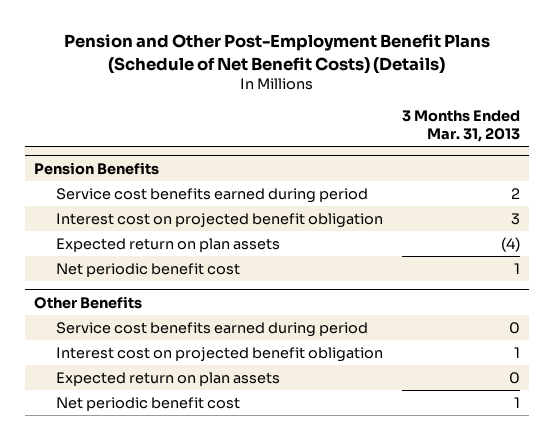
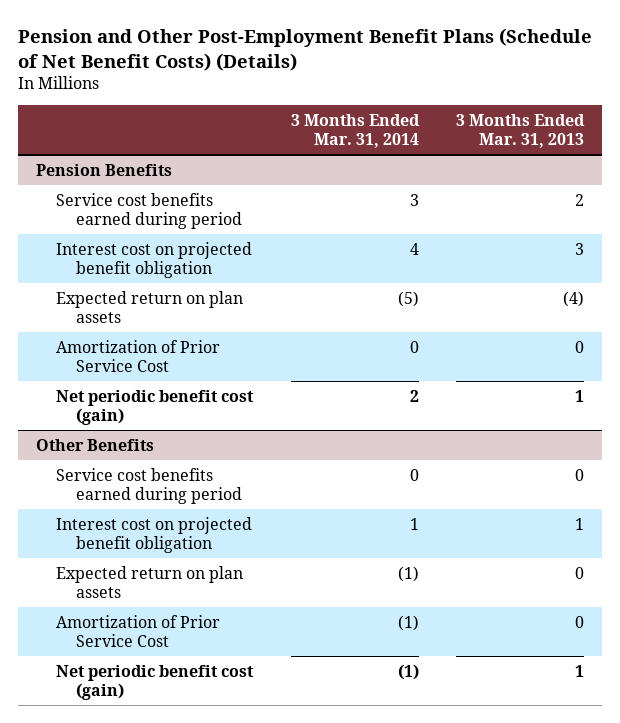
none -> [290,114,420,149] 3 Months Ended Mar. 31, 2014
none -> [56,339,221,372] Amortization of Prior Service Cost
[56,262,241,277] Net periodic benefit cost -> [56,389,255,425] Net periodic benefit cost (gain)
none -> [56,614,221,647] Amortization of Prior Service Cost
[56,396,241,411] Net periodic benefit cost -> [56,664,255,700] Net periodic benefit cost (gain)

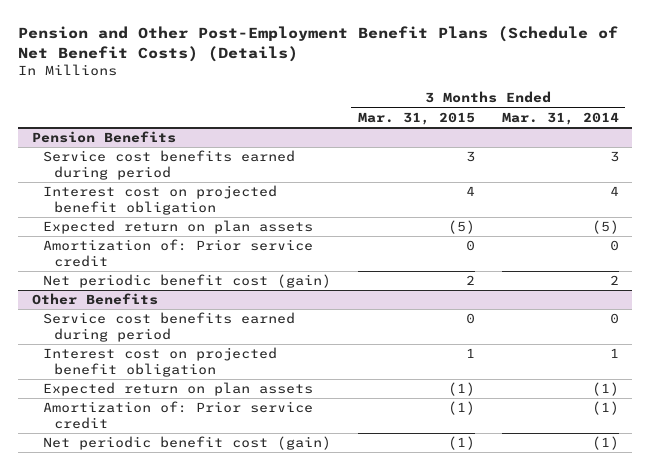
[455,114,585,149] 3 Months Ended Mar. 31, 2013 -> none
none -> [357,111,475,125] Mar. 31, 2015
[56,339,221,372] Amortization of Prior Service Cost -> [42,239,313,268] Amortization of: Prior service credit
[56,614,221,647] Amortization of Prior Service Cost -> [42,401,313,430] Amortization of: Prior service credit

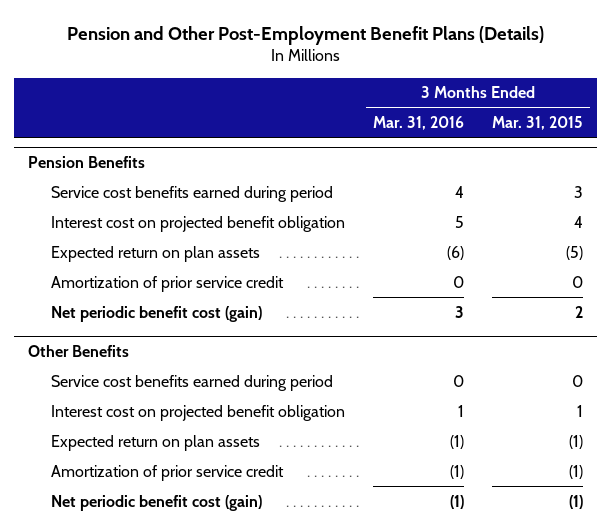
[18,26,619,63] Pension and Other Post-Employment Benefit Plans (Schedule of Net Benefit Costs) (Details) -> [66,25,544,45] Pension and Other Post-Employment Benefit Plans (Details)
[501,111,619,125] Mar. 31, 2014 -> none
none -> [372,115,464,130] Mar. 31, 2016
[42,239,313,268] Amortization of: Prior service credit -> [50,275,284,292] Amortization of prior service credit
[42,401,313,430] Amortization of: Prior service credit -> [50,464,284,481] Amortization of prior service credit

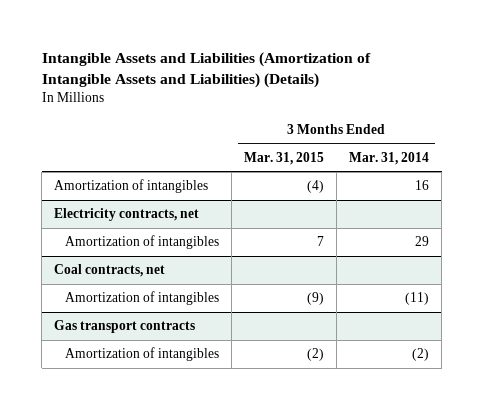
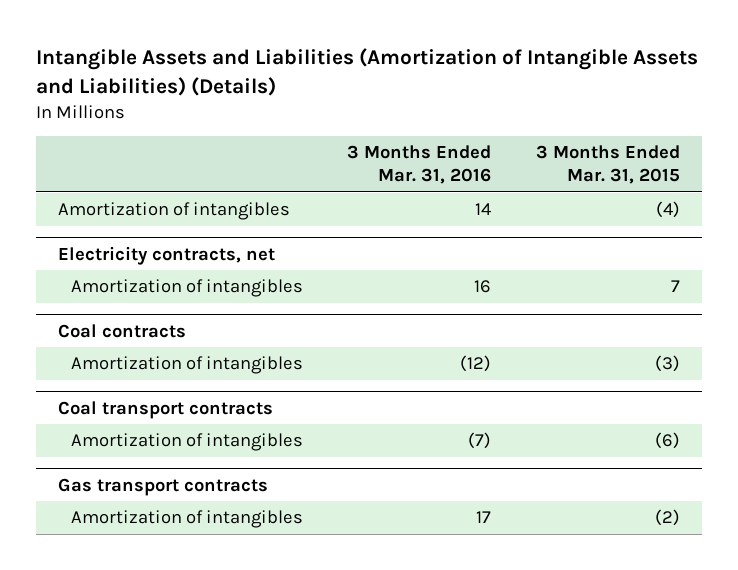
[349,151,430,165] Mar. 31, 2014 -> none
none -> [347,145,492,184] 3 Months Ended Mar. 31, 2016
[54,264,166,278] Coal contracts, net -> [57,323,186,338] Coal contracts
[306,292,324,306] (9) -> [654,355,680,373] (3)
none -> [57,400,273,419] Coal transport contracts
none -> [71,433,304,452] Amortization of intangibles

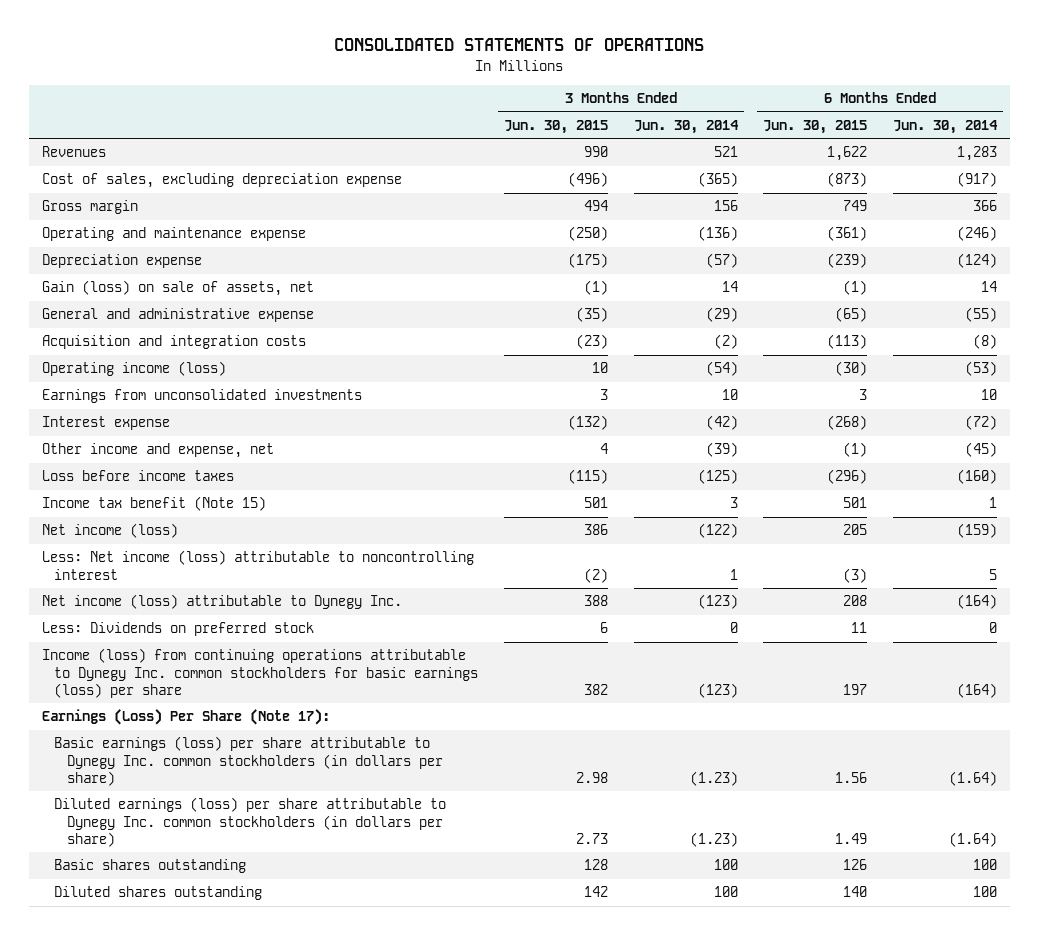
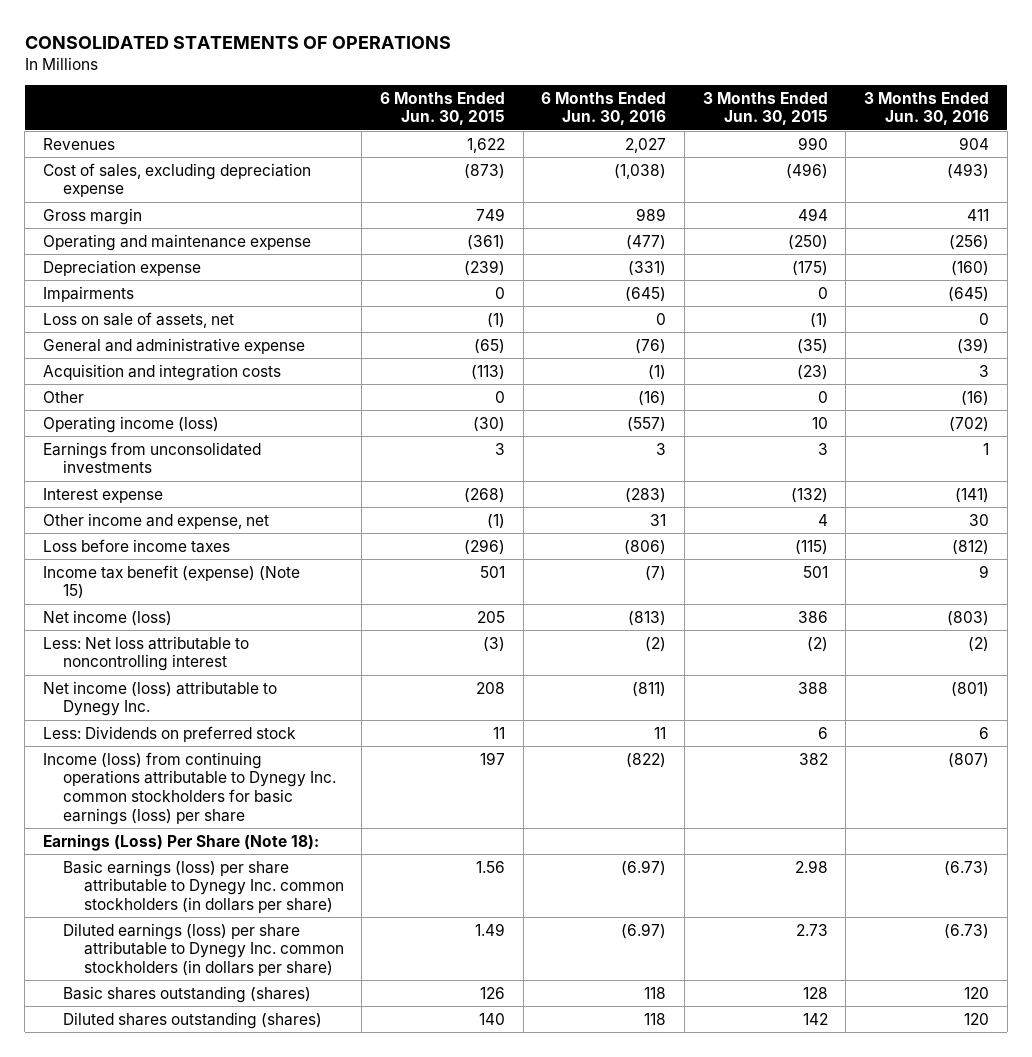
[633,119,739,134] Jun. 30, 2014 -> none
[892,119,998,134] Jun. 30, 2014 -> none
none -> [541,91,667,126] 6 Months Ended Jun. 30, 2016
none -> [863,91,989,126] 3 Months Ended Jun. 30, 2016
none -> [42,285,134,302] Impairments
[42,280,315,297] Gain (loss) on sale of assets, net -> [42,311,234,328] Loss on sale of assets, net
none -> [42,390,84,403] Other
[42,496,267,512] Income tax benefit (Note 15) -> [42,564,300,600] Income tax benefit (expense) (Note 15)
[42,550,475,580] Less: Net income (loss) attributable to noncontrolling interest -> [42,635,249,672] Less: Net loss attributable to noncontrolling interest
[42,709,331,726] Earnings (Loss) Per Share (Note 17): -> [42,833,319,851] Earnings (Loss) Per Share (Note 18):
[54,859,247,874] Basic shares outstanding -> [63,985,312,1003] Basic shares outstanding (shares)
[54,886,263,901] Diluted shares outstanding -> [63,1011,323,1029] Diluted shares outstanding (shares)

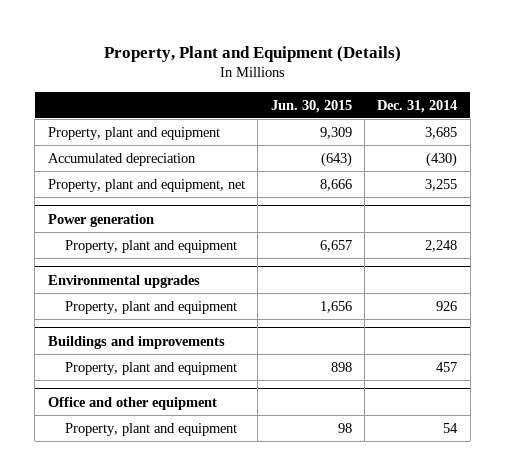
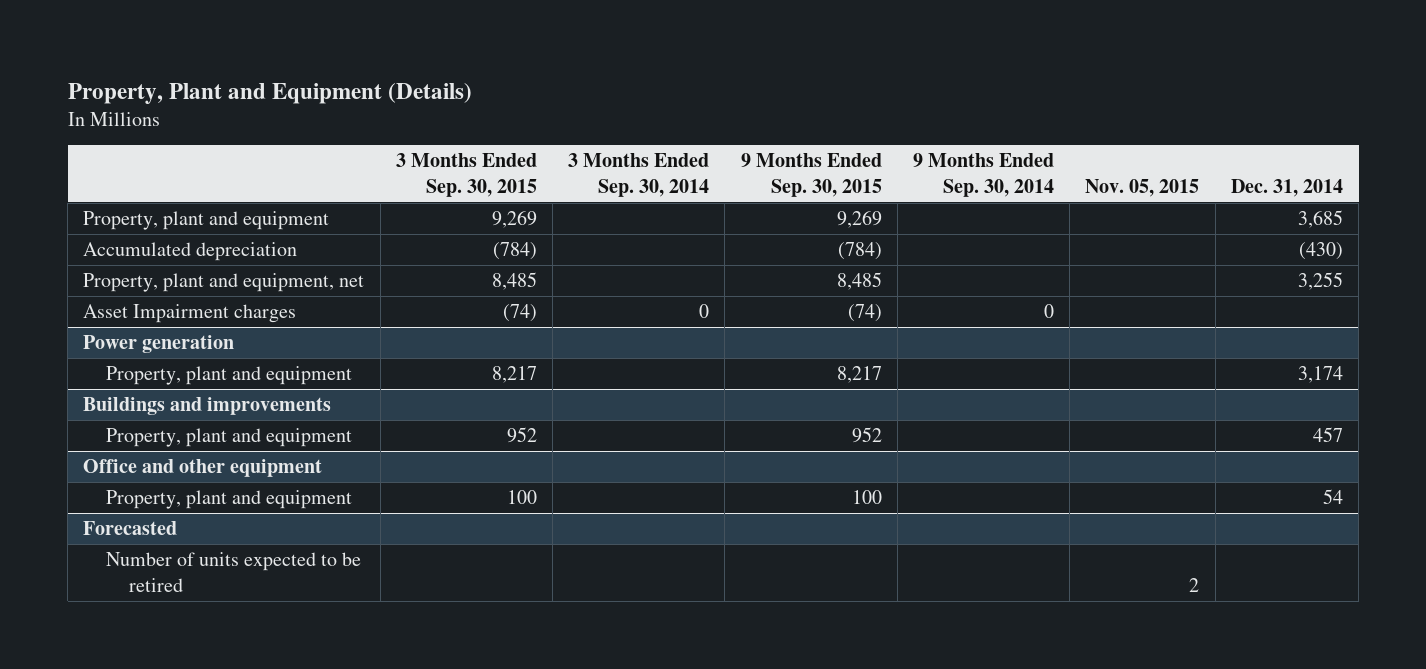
[270,99,352,113] Jun. 30, 2015 -> none
none -> [395,153,537,198] 3 Months Ended Sep. 30, 2015
none -> [568,153,710,198] 3 Months Ended Sep. 30, 2014
none -> [740,153,882,198] 9 Months Ended Sep. 30, 2015
none -> [913,153,1055,198] 9 Months Ended Sep. 30, 2014
none -> [1085,179,1200,198] Nov. 05, 2015
none -> [83,303,297,323] Asset Impairment charges
[47,274,200,288] Environmental upgrades -> none
[64,300,237,314] Property, plant and equipment -> none
[425,239,458,252] 2,248 -> [1297,365,1343,383] 3,174
none -> [83,520,178,535] Forecasted
none -> [105,551,361,592] Number of units expected to be retired

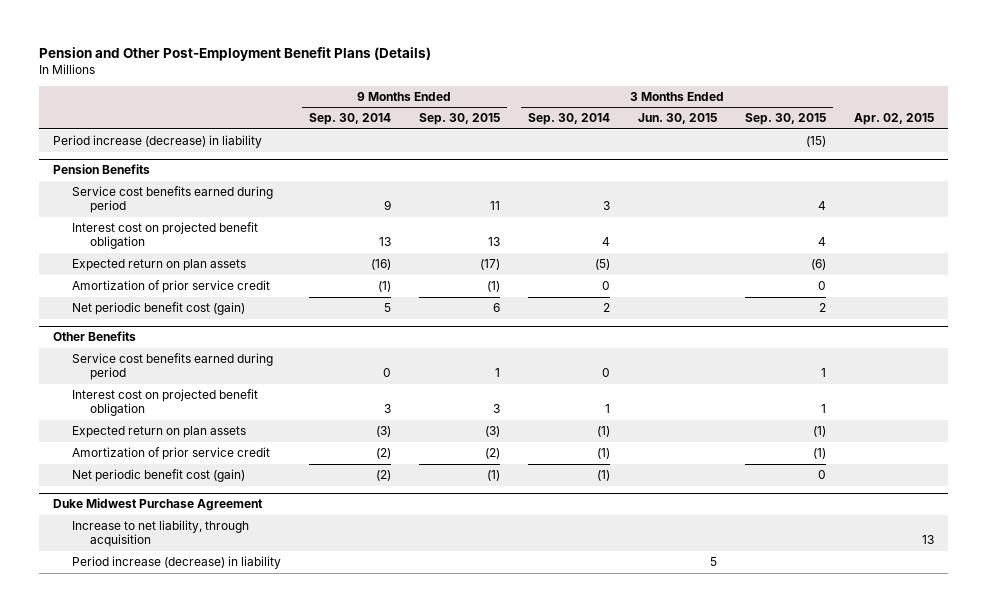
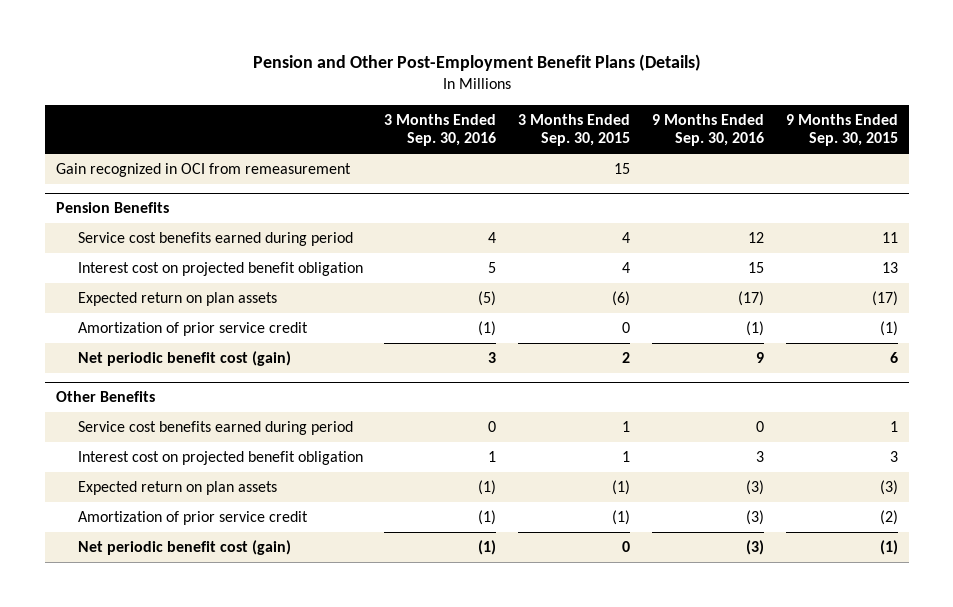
[308,113,391,126] Sep. 30, 2014 -> none
[527,113,610,126] Sep. 30, 2014 -> none
[637,113,717,125] Jun. 30, 2015 -> none
[853,113,934,126] Apr. 02, 2015 -> none
none -> [384,113,497,147] 3 Months Ended Sep. 30, 2016
none -> [651,113,764,147] 9 Months Ended Sep. 30, 2016
[53,135,263,149] Period increase (decrease) in liability -> none
none -> [55,162,351,177] Gain recognized in OCI from remeasurement
[53,498,264,512] Duke Midwest Purchase Agreement -> none
[71,520,249,548] Increase to net liability, through acquisition -> none
[71,556,281,570] Period increase (decrease) in liability -> none

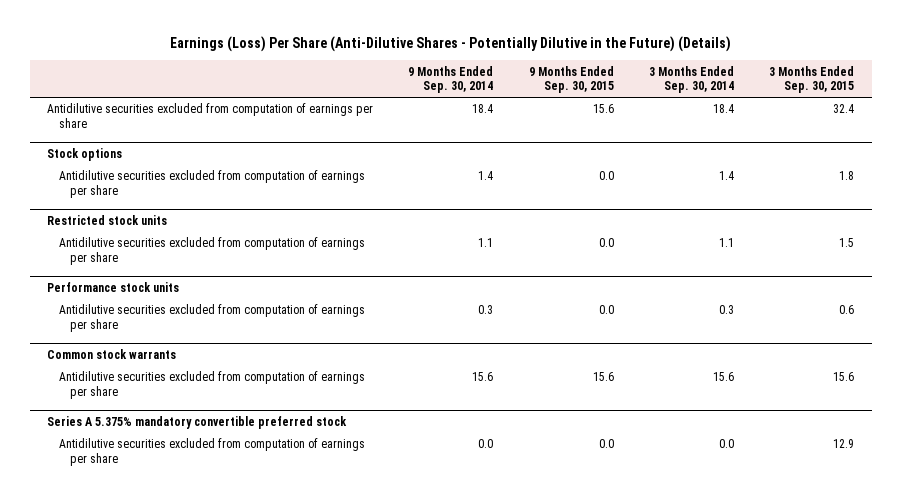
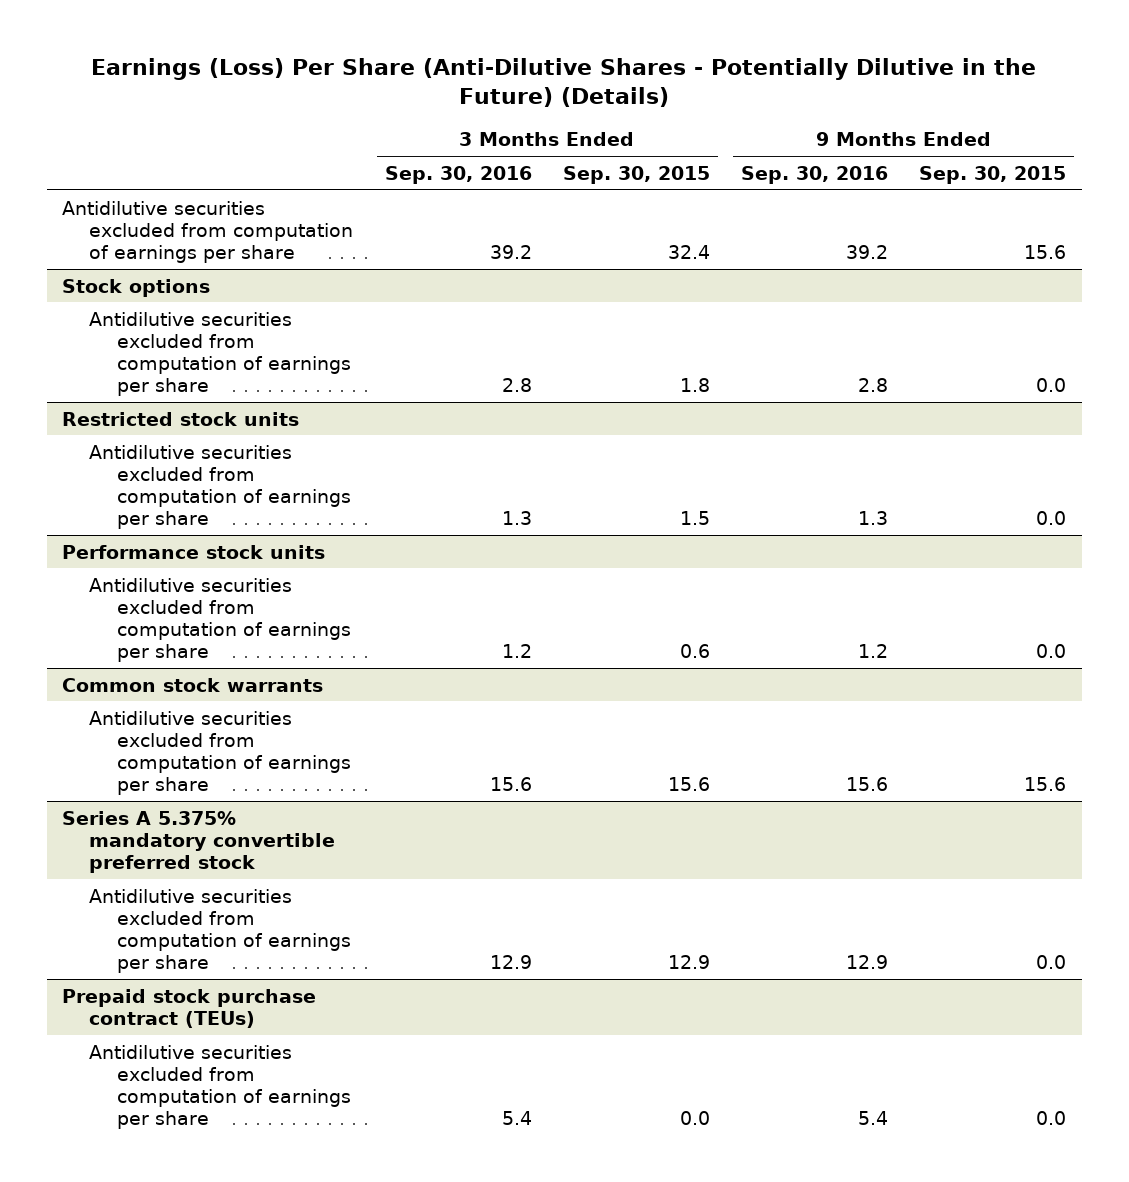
[408,65,494,94] 9 Months Ended Sep. 30, 2014 -> none
[648,65,734,94] 3 Months Ended Sep. 30, 2014 -> none
none -> [384,165,532,184] Sep. 30, 2016
none -> [741,165,889,184] Sep. 30, 2016
none -> [62,988,317,1028] Prepaid stock purchase contract (TEUs)
none -> [89,1044,351,1129] Antidilutive securities excluded from computation of earnings per share

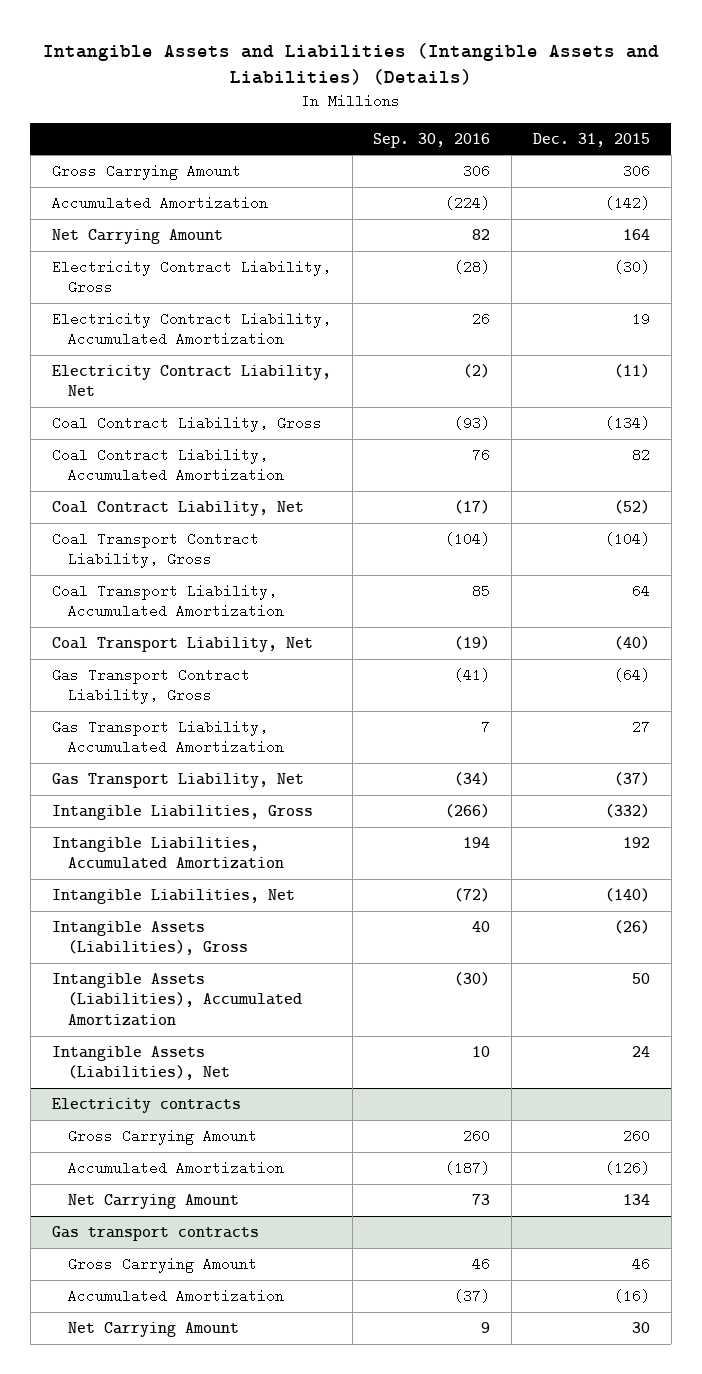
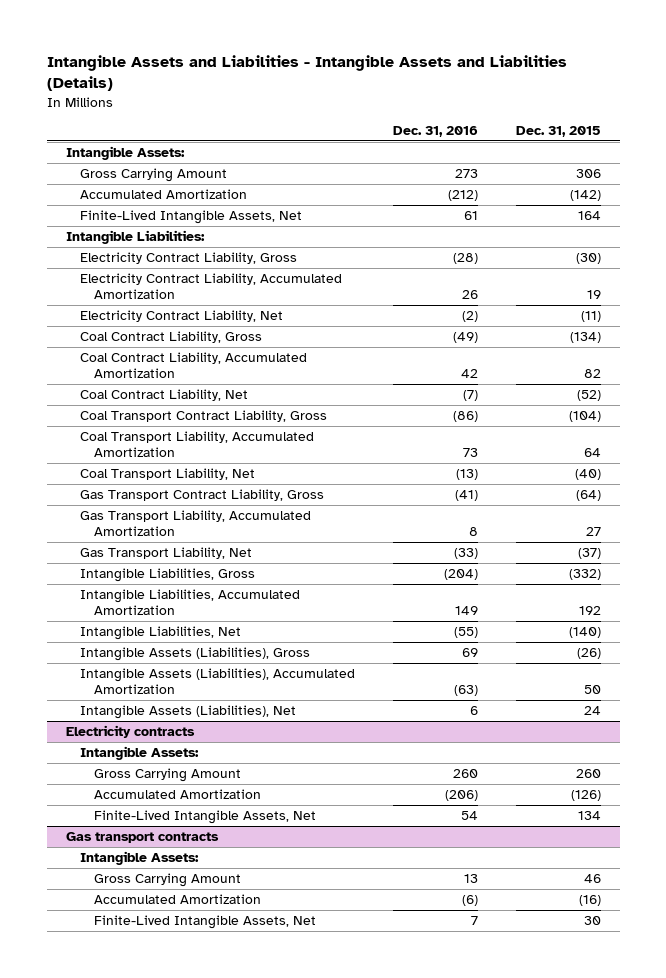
[42,42,659,85] Intangible Assets and Liabilities (Intangible Assets and Liabilities) (Details) -> [46,55,567,92] Intangible Assets and Liabilities - Intangible Assets and Liabilities (Details)
[373,132,491,148] Sep. 30, 2016 -> none
none -> [392,126,478,138] Dec. 31, 2016
none -> [65,146,185,161] Intangible Assets:
[51,228,223,244] Net Carrying Amount -> [79,210,302,225] Finite-Lived Intangible Assets, Net
none -> [65,230,205,245] Intangible Liabilities:
none -> [79,746,199,761] Intangible Assets:
[67,1193,239,1209] Net Carrying Amount -> [93,810,316,825] Finite-Lived Intangible Assets, Net
none -> [79,851,199,866] Intangible Assets:
[67,1321,239,1337] Net Carrying Amount -> [93,915,316,930] Finite-Lived Intangible Assets, Net

